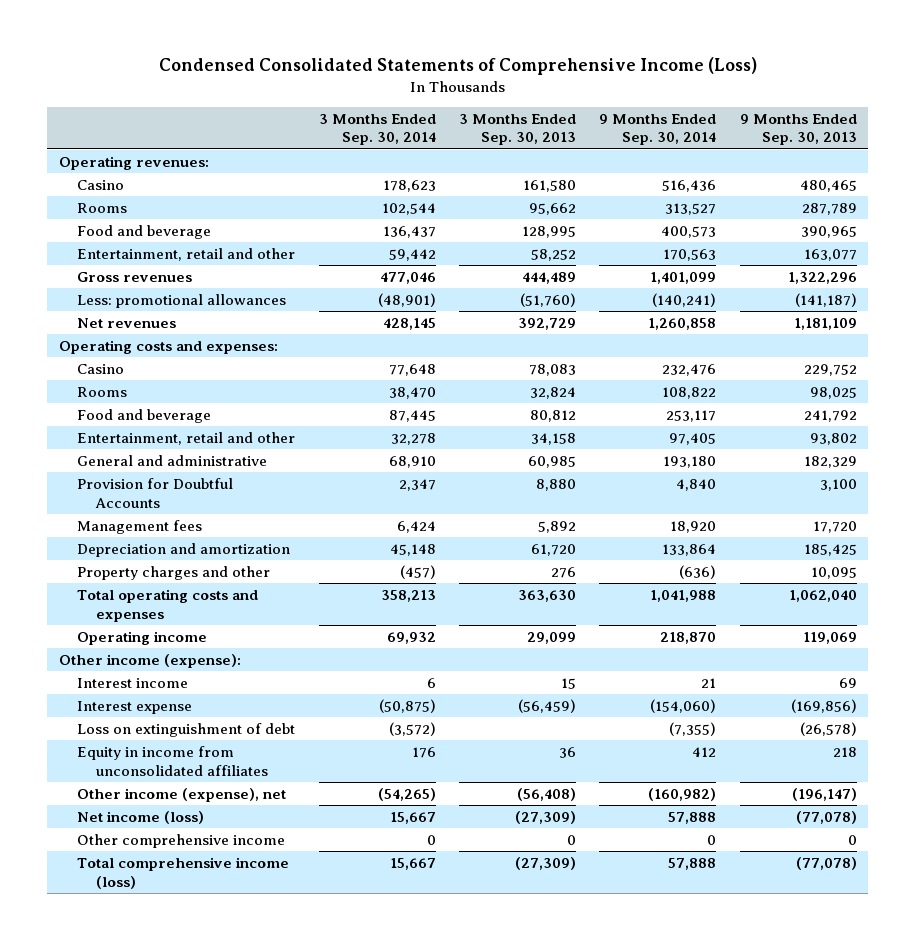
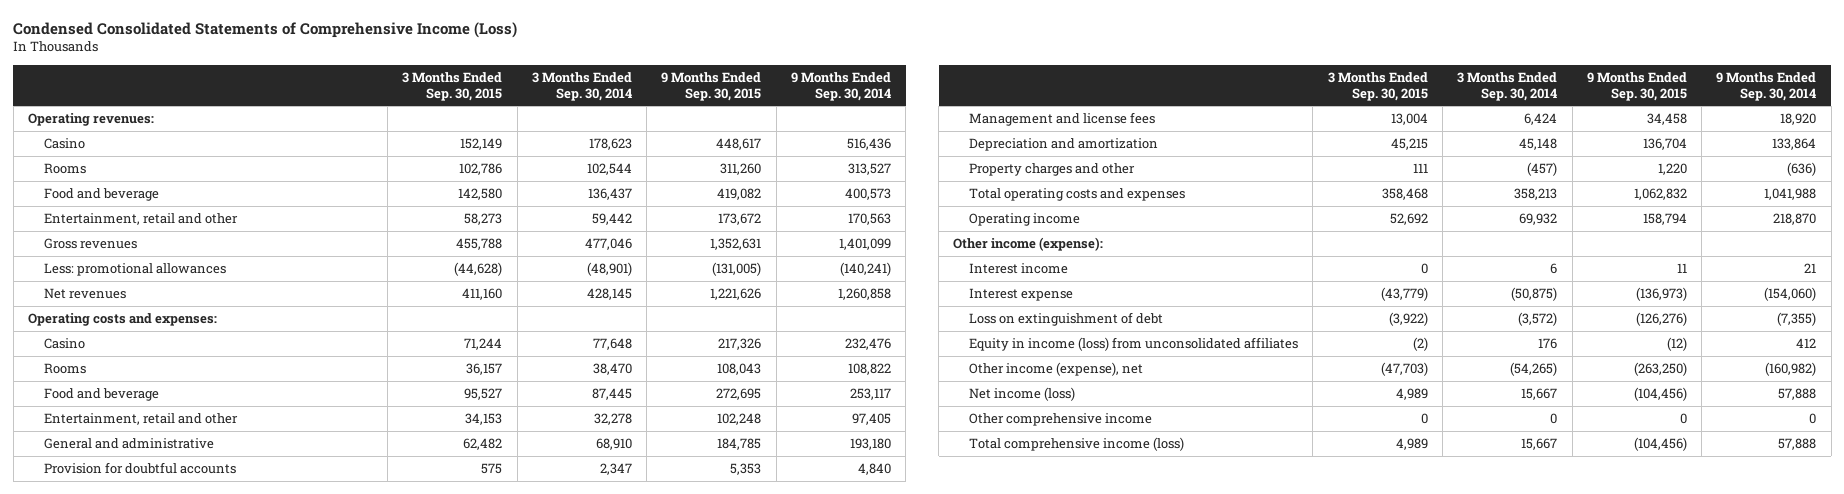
[459,113,577,146] 3 Months Ended Sep. 30, 2013 -> none
[739,113,857,146] 9 Months Ended Sep. 30, 2013 -> none
none -> [402,71,503,101] 3 Months Ended Sep. 30, 2015
none -> [661,71,762,101] 9 Months Ended Sep. 30, 2015
[77,477,234,508] Provision for Doubtful Accounts -> [43,462,236,475] Provision for doubtful accounts
[77,519,203,534] Management fees -> [969,112,1156,127] Management and license fees
[77,745,268,776] Equity in income from unconsolidated affiliates -> [969,337,1299,352] Equity in income (loss) from unconsolidated affiliates

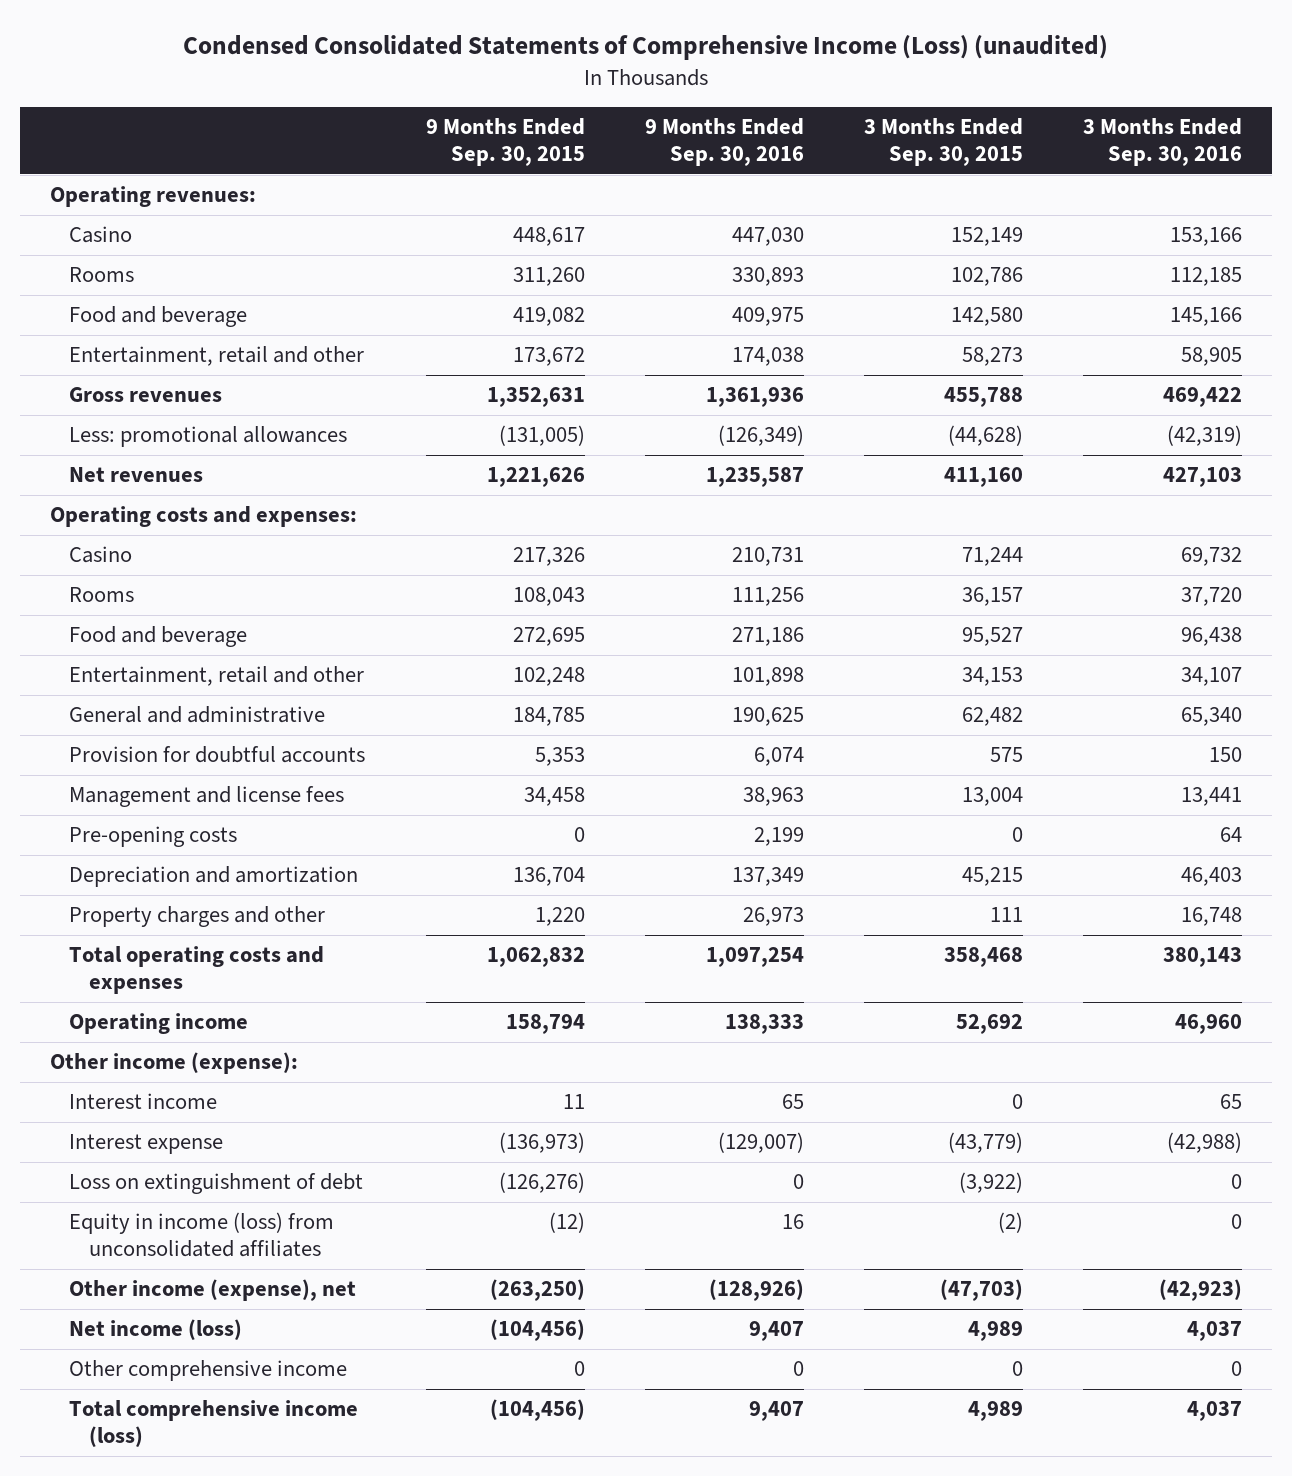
[13,21,518,38] Condensed Consolidated Statements of Comprehensive Income (Loss) -> [183,35,1109,61] Condensed Consolidated Statements of Comprehensive Income (Loss) (unaudited)
[531,71,632,101] 3 Months Ended Sep. 30, 2014 -> none
[791,71,892,101] 9 Months Ended Sep. 30, 2014 -> none
none -> [644,118,804,167] 9 Months Ended Sep. 30, 2016
none -> [1083,118,1243,167] 3 Months Ended Sep. 30, 2016
none -> [69,826,238,848] Pre-opening costs

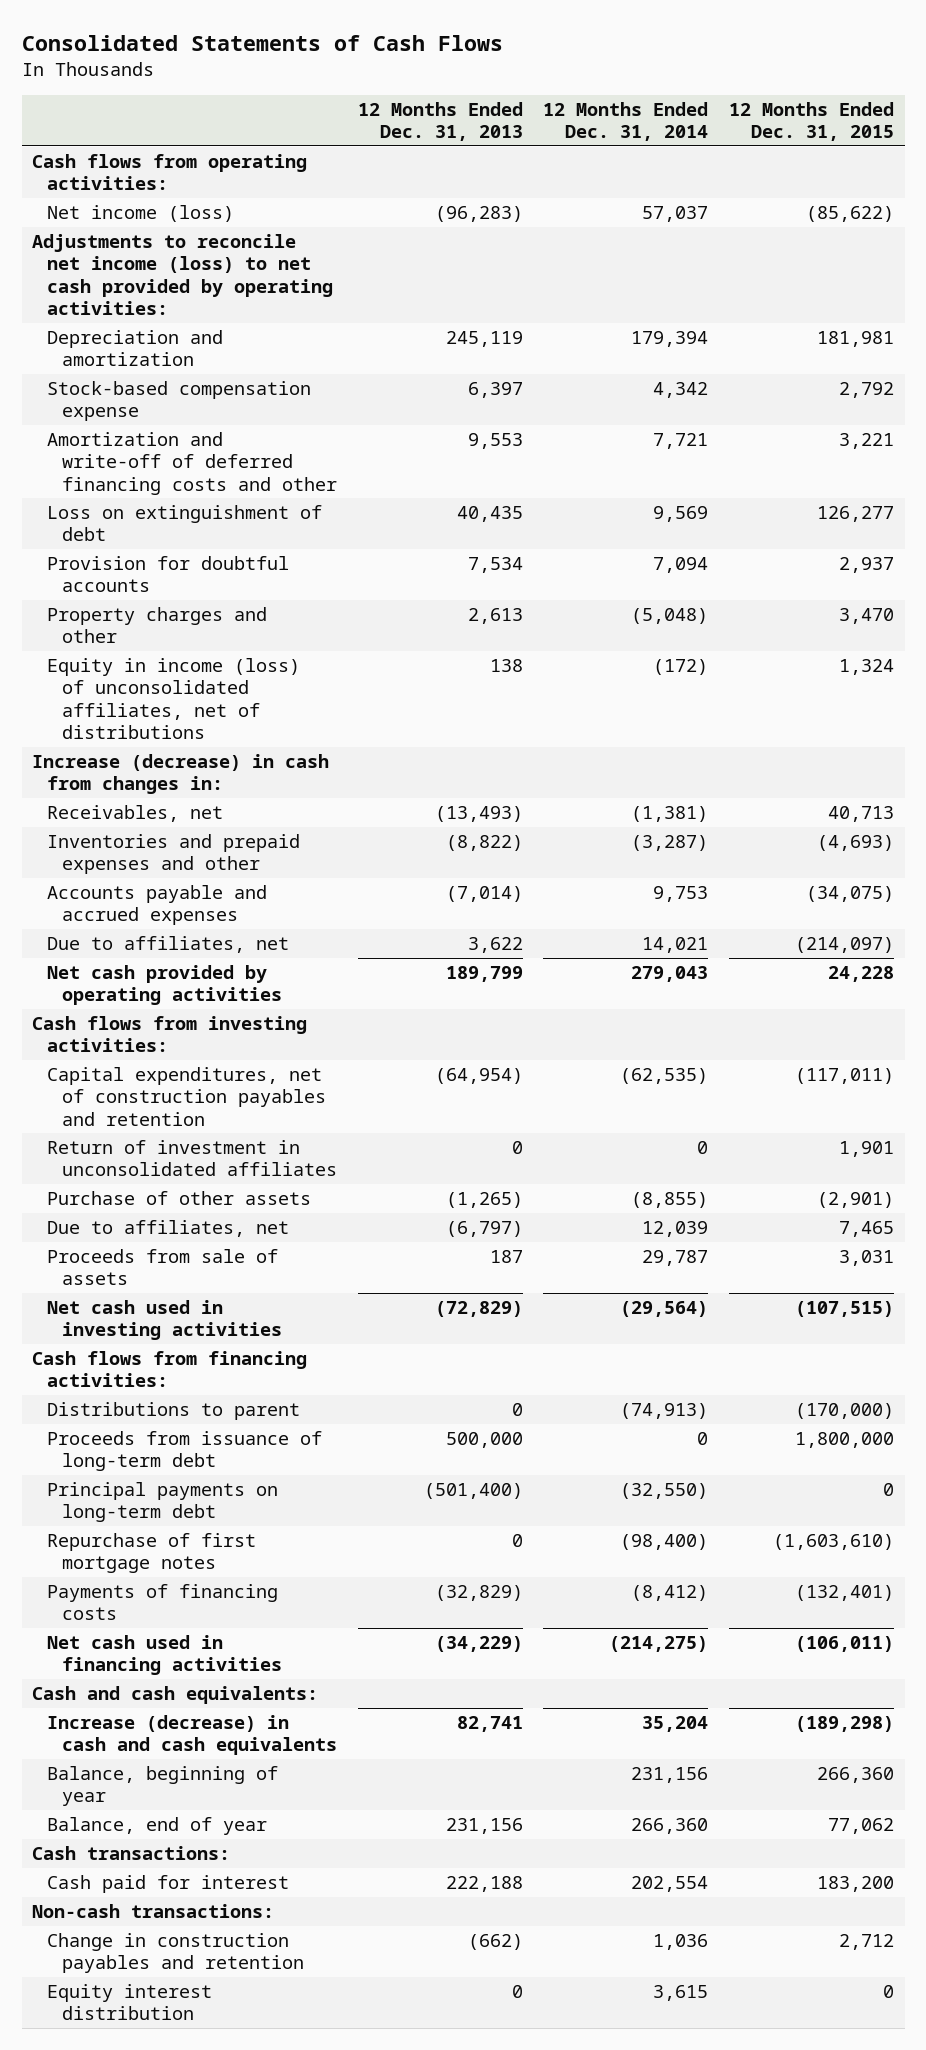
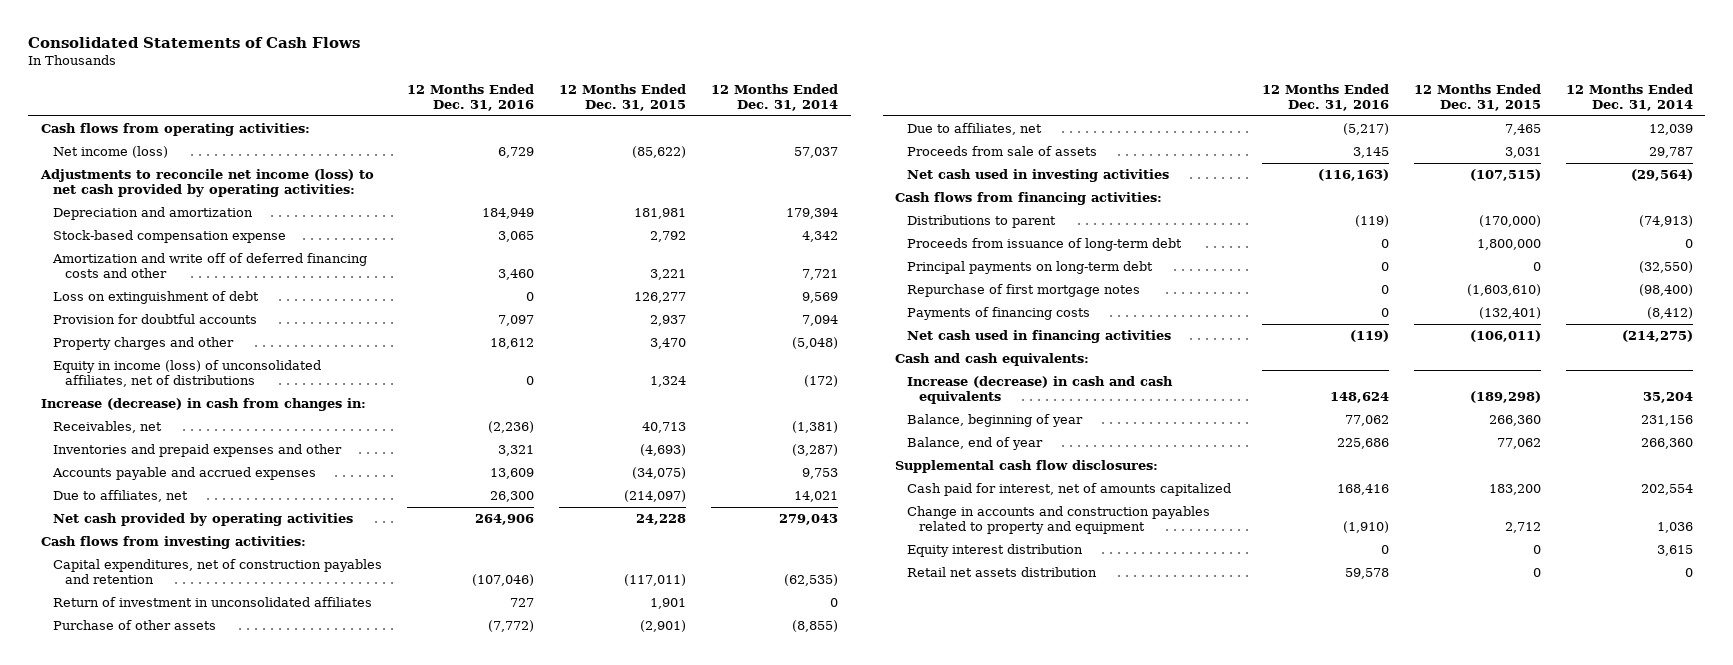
[357,101,523,142] 12 Months Ended Dec. 31, 2013 -> none
none -> [406,84,534,112] 12 Months Ended Dec. 31, 2016
[46,432,337,495] Amortization and write-off of deferred financing costs and other -> [51,253,367,279] Amortization and write off of deferred financing costs and other
[32,1904,275,1919] Non-cash transactions: -> none
[32,1846,231,1861] Cash transactions: -> [895,460,1159,474] Supplemental cash flow disclosures:
[46,1875,289,1894] Cash paid for interest -> [907,483,1232,497] Cash paid for interest, net of amounts capitalized
[46,1933,304,1974] Change in construction payables and retention -> [907,506,1211,535] Change in accounts and construction payables related to property and equipment
none -> [907,567,1098,578] Retail net assets distribution

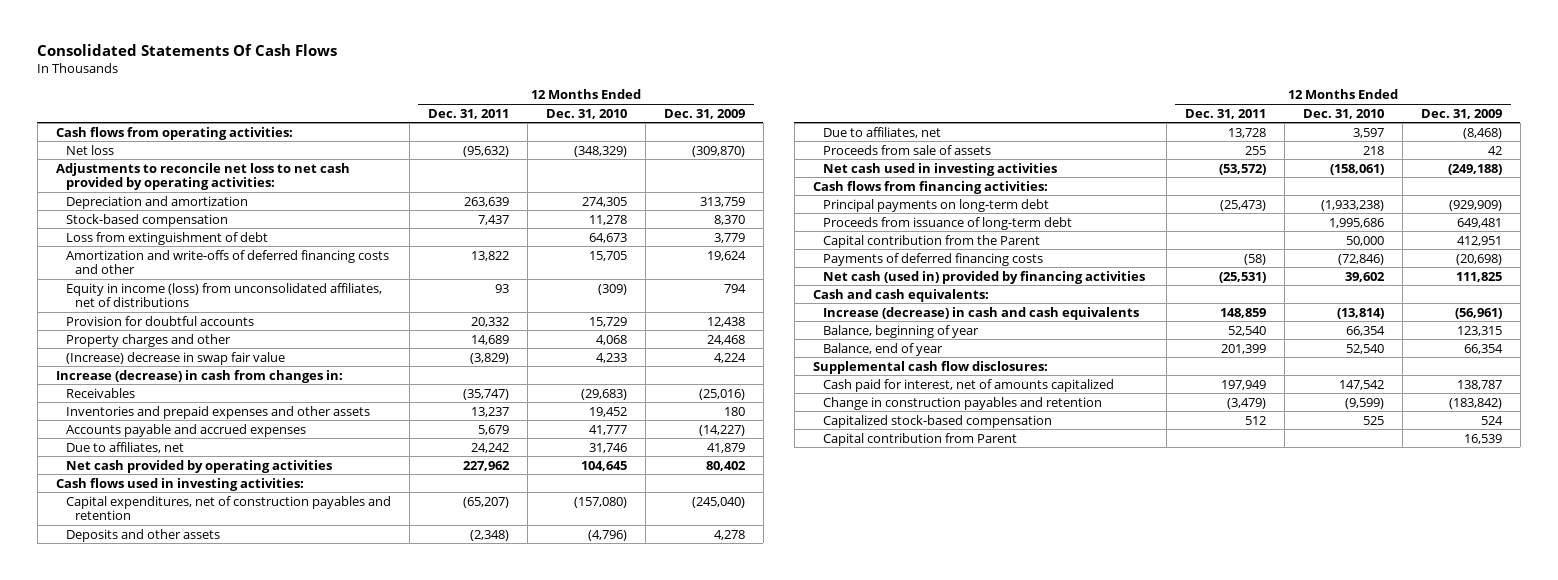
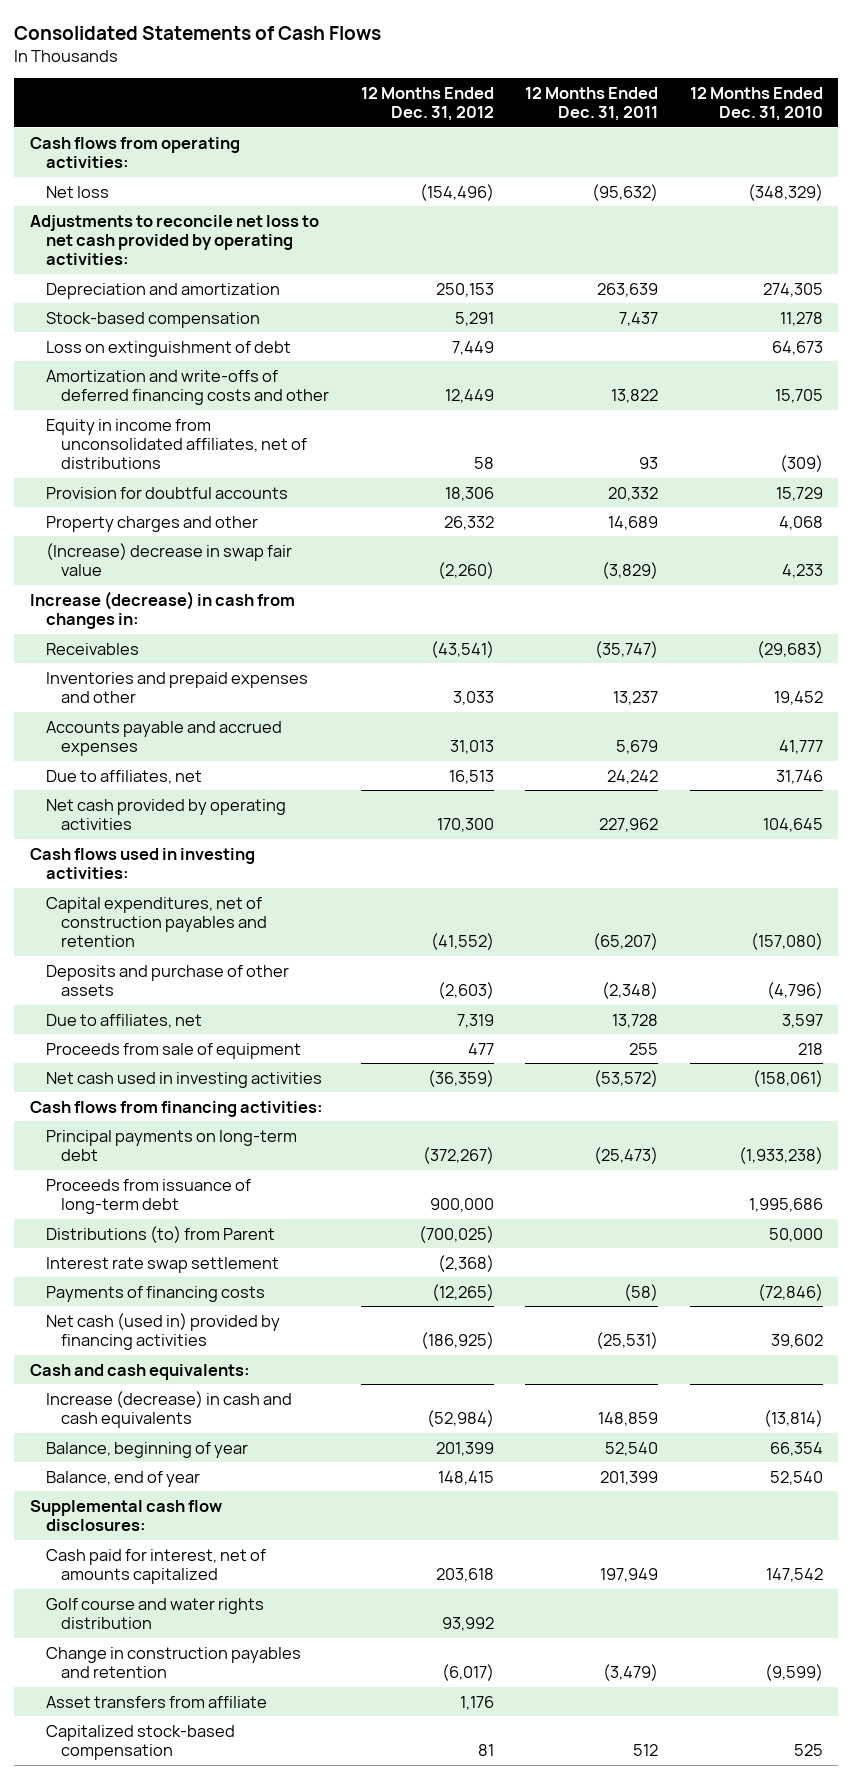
[37,44,338,57] Consolidated Statements Of Cash Flows -> [14,25,382,40] Consolidated Statements of Cash Flows
[663,108,745,119] Dec. 31, 2009 -> none
none -> [360,86,494,121] 12 Months Ended Dec. 31, 2012
[65,231,268,245] Loss from extinguishment of debt -> [45,340,291,357] Loss on extinguishment of debt
[65,282,382,308] Equity in income (loss) from unconsolidated affiliates, net of distributions -> [45,418,308,470] Equity in income from unconsolidated affiliates, net of distributions
[65,405,370,419] Inventories and prepaid expenses and other assets -> [45,671,308,703] Inventories and prepaid expenses and other
[65,528,220,542] Deposits and other assets -> [45,964,289,996] Deposits and purchase of other assets
[822,144,991,155] Proceeds from sale of assets -> [45,1042,301,1059] Proceeds from sale of equipment
[822,234,1040,248] Capital contribution from the Parent -> [45,1225,275,1243] Distributions (to) from Parent
none -> [45,1256,279,1273] Interest rate swap settlement
[822,252,1043,266] Payments of deferred financing costs -> [45,1285,265,1302] Payments of financing costs
none -> [45,1597,264,1629] Golf course and water rights distribution
none -> [45,1695,267,1708] Asset transfers from affiliate
[822,432,1017,446] Capital contribution from Parent -> none

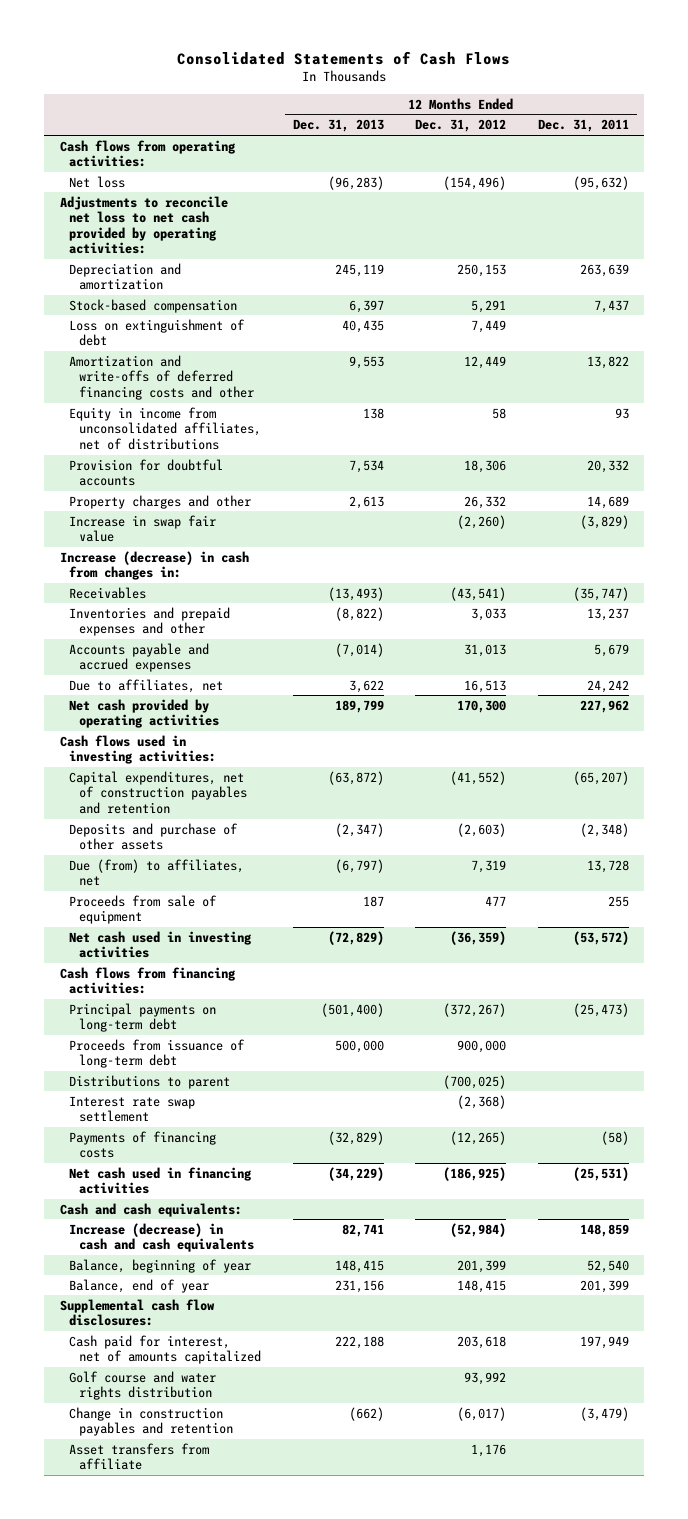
[689,86,823,121] 12 Months Ended Dec. 31, 2010 -> none
none -> [292,119,384,133] Dec. 31, 2013
[45,542,292,576] (Increase) decrease in swap fair value -> [69,514,217,543] Increase in swap fair value
[45,1013,202,1028] Due to affiliates, net -> [69,858,245,887] Due (from) to affiliates, net
[45,1225,275,1243] Distributions (to) from Parent -> [69,1074,231,1089] Distributions to parent
[45,1312,280,1350] Net cash (used in) provided by financing activities -> [69,1166,253,1195] Net cash used in financing activities
[45,1724,235,1760] Capitalized stock-based compensation -> none

